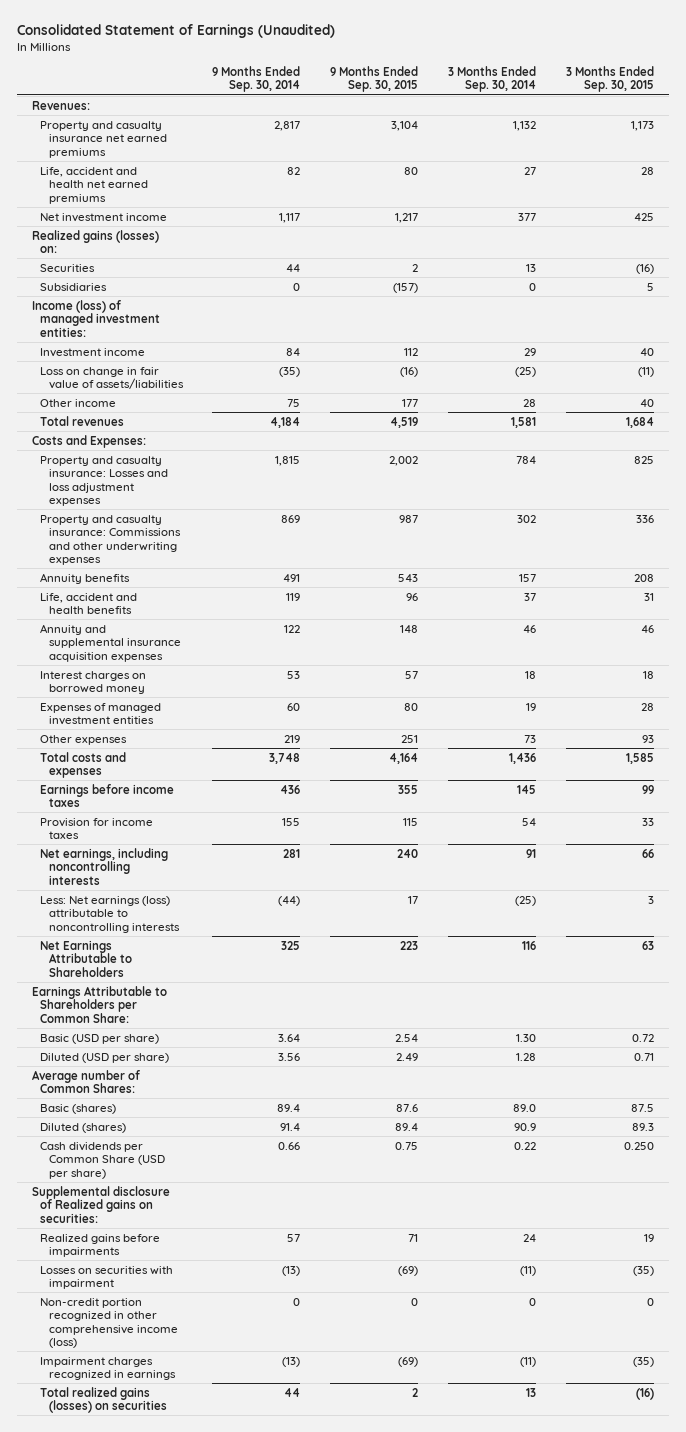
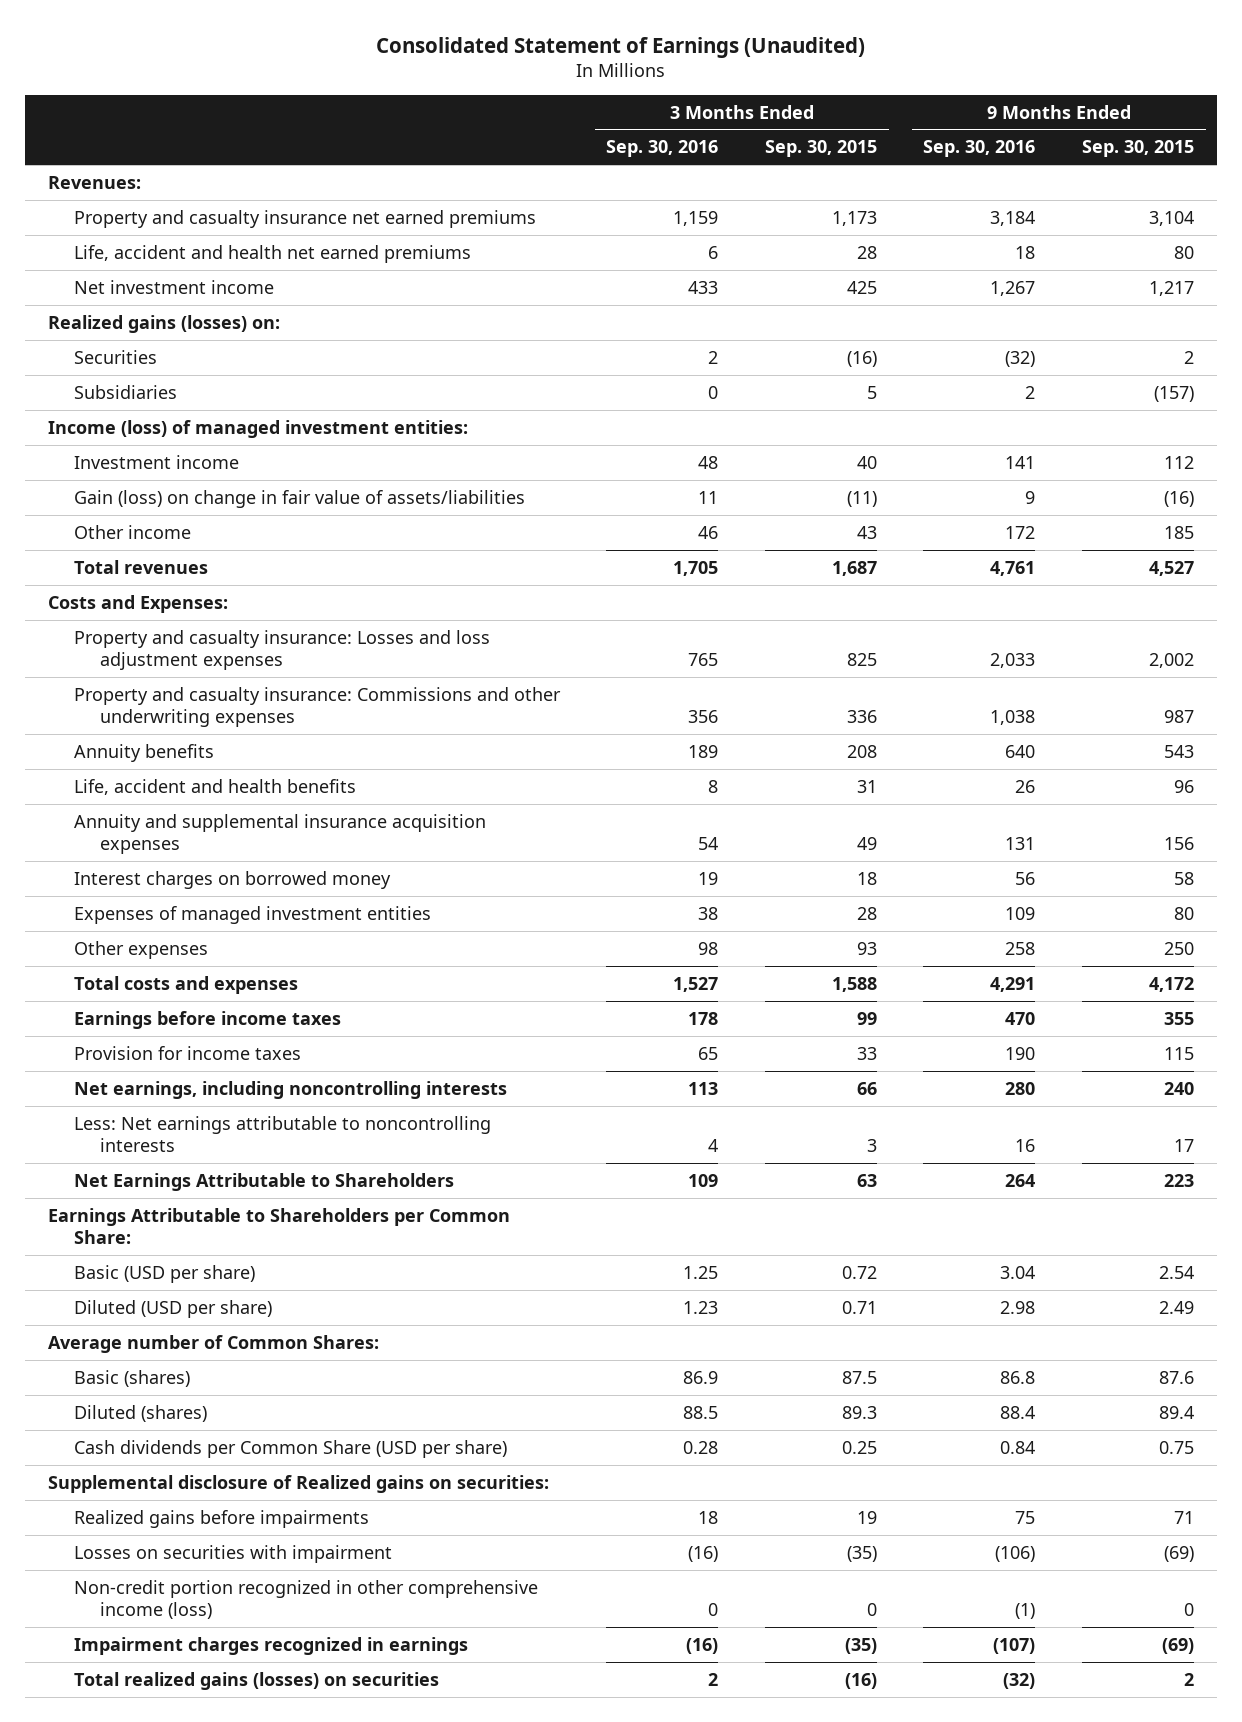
[212,65,301,93] 9 Months Ended Sep. 30, 2014 -> none
[448,65,537,93] 3 Months Ended Sep. 30, 2014 -> none
none -> [606,140,719,158] Sep. 30, 2016
none -> [923,140,1036,158] Sep. 30, 2016
[40,366,184,390] Loss on change in fair value of assets/liabilities -> [74,489,526,508] Gain (loss) on change in fair value of assets/liabilities
[402,398,419,407] 177 -> [1163,525,1194,539] 185
[639,398,654,407] 40 -> [856,525,877,539] 43
[390,416,419,428] 4,519 -> [1148,560,1194,576] 4,527
[625,416,654,428] 1,684 -> [831,560,877,576] 1,687
[400,624,419,633] 148 -> [1163,837,1194,851] 156
[640,624,654,633] 46 -> [856,837,877,851] 49
[405,670,419,679] 57 -> [1173,871,1194,885] 58
[401,734,419,743] 251 -> [1163,941,1194,955] 250
[389,752,419,764] 4,164 -> [1148,976,1194,992] 4,172
[625,752,654,764] 1,585 -> [831,976,877,992] 1,588
[40,895,180,933] Less: Net earnings (loss) attributable to noncontrolling interests -> [74,1115,492,1153] Less: Net earnings attributable to noncontrolling interests
[623,1141,654,1150] 0.250 -> [841,1440,877,1454] 0.25

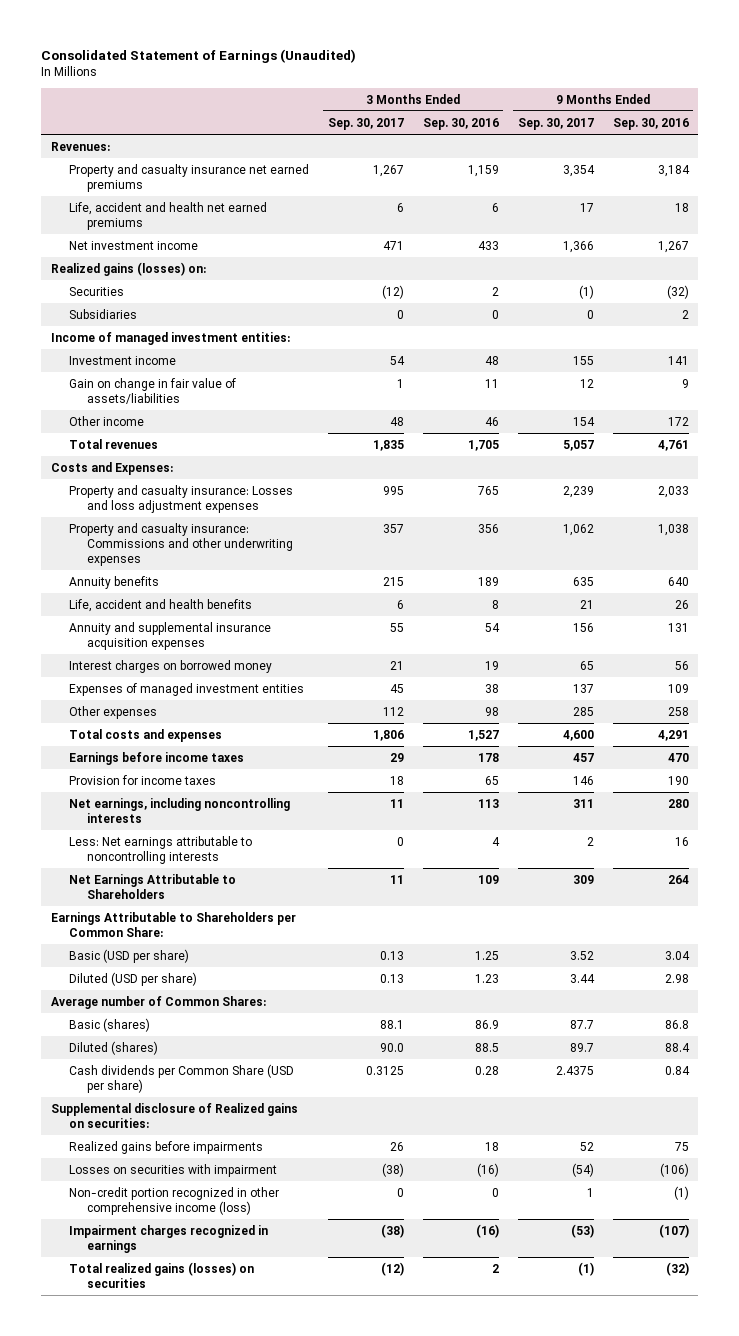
[764,140,877,158] Sep. 30, 2015 -> none
[1081,140,1194,158] Sep. 30, 2015 -> none
none -> [327,117,404,130] Sep. 30, 2017
none -> [517,117,594,130] Sep. 30, 2017
[48,419,469,438] Income (loss) of managed investment entities: -> [50,331,290,345] Income of managed investment entities:
[74,489,526,508] Gain (loss) on change in fair value of assets/liabilities -> [68,377,236,404] Gain on change in fair value of assets/liabilities

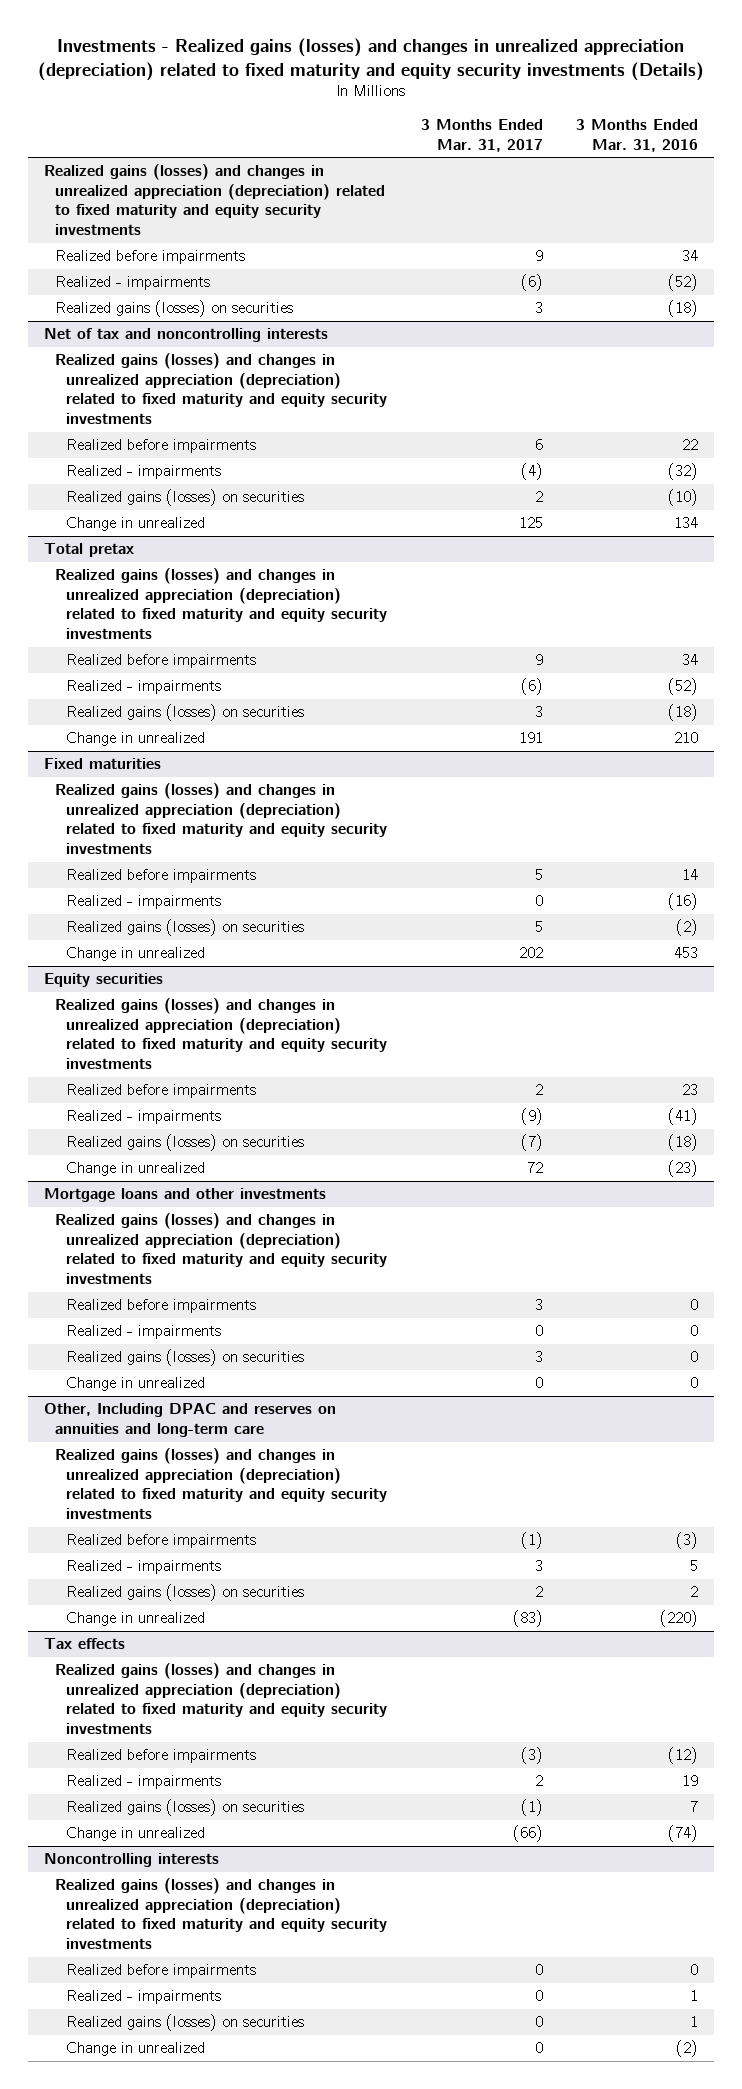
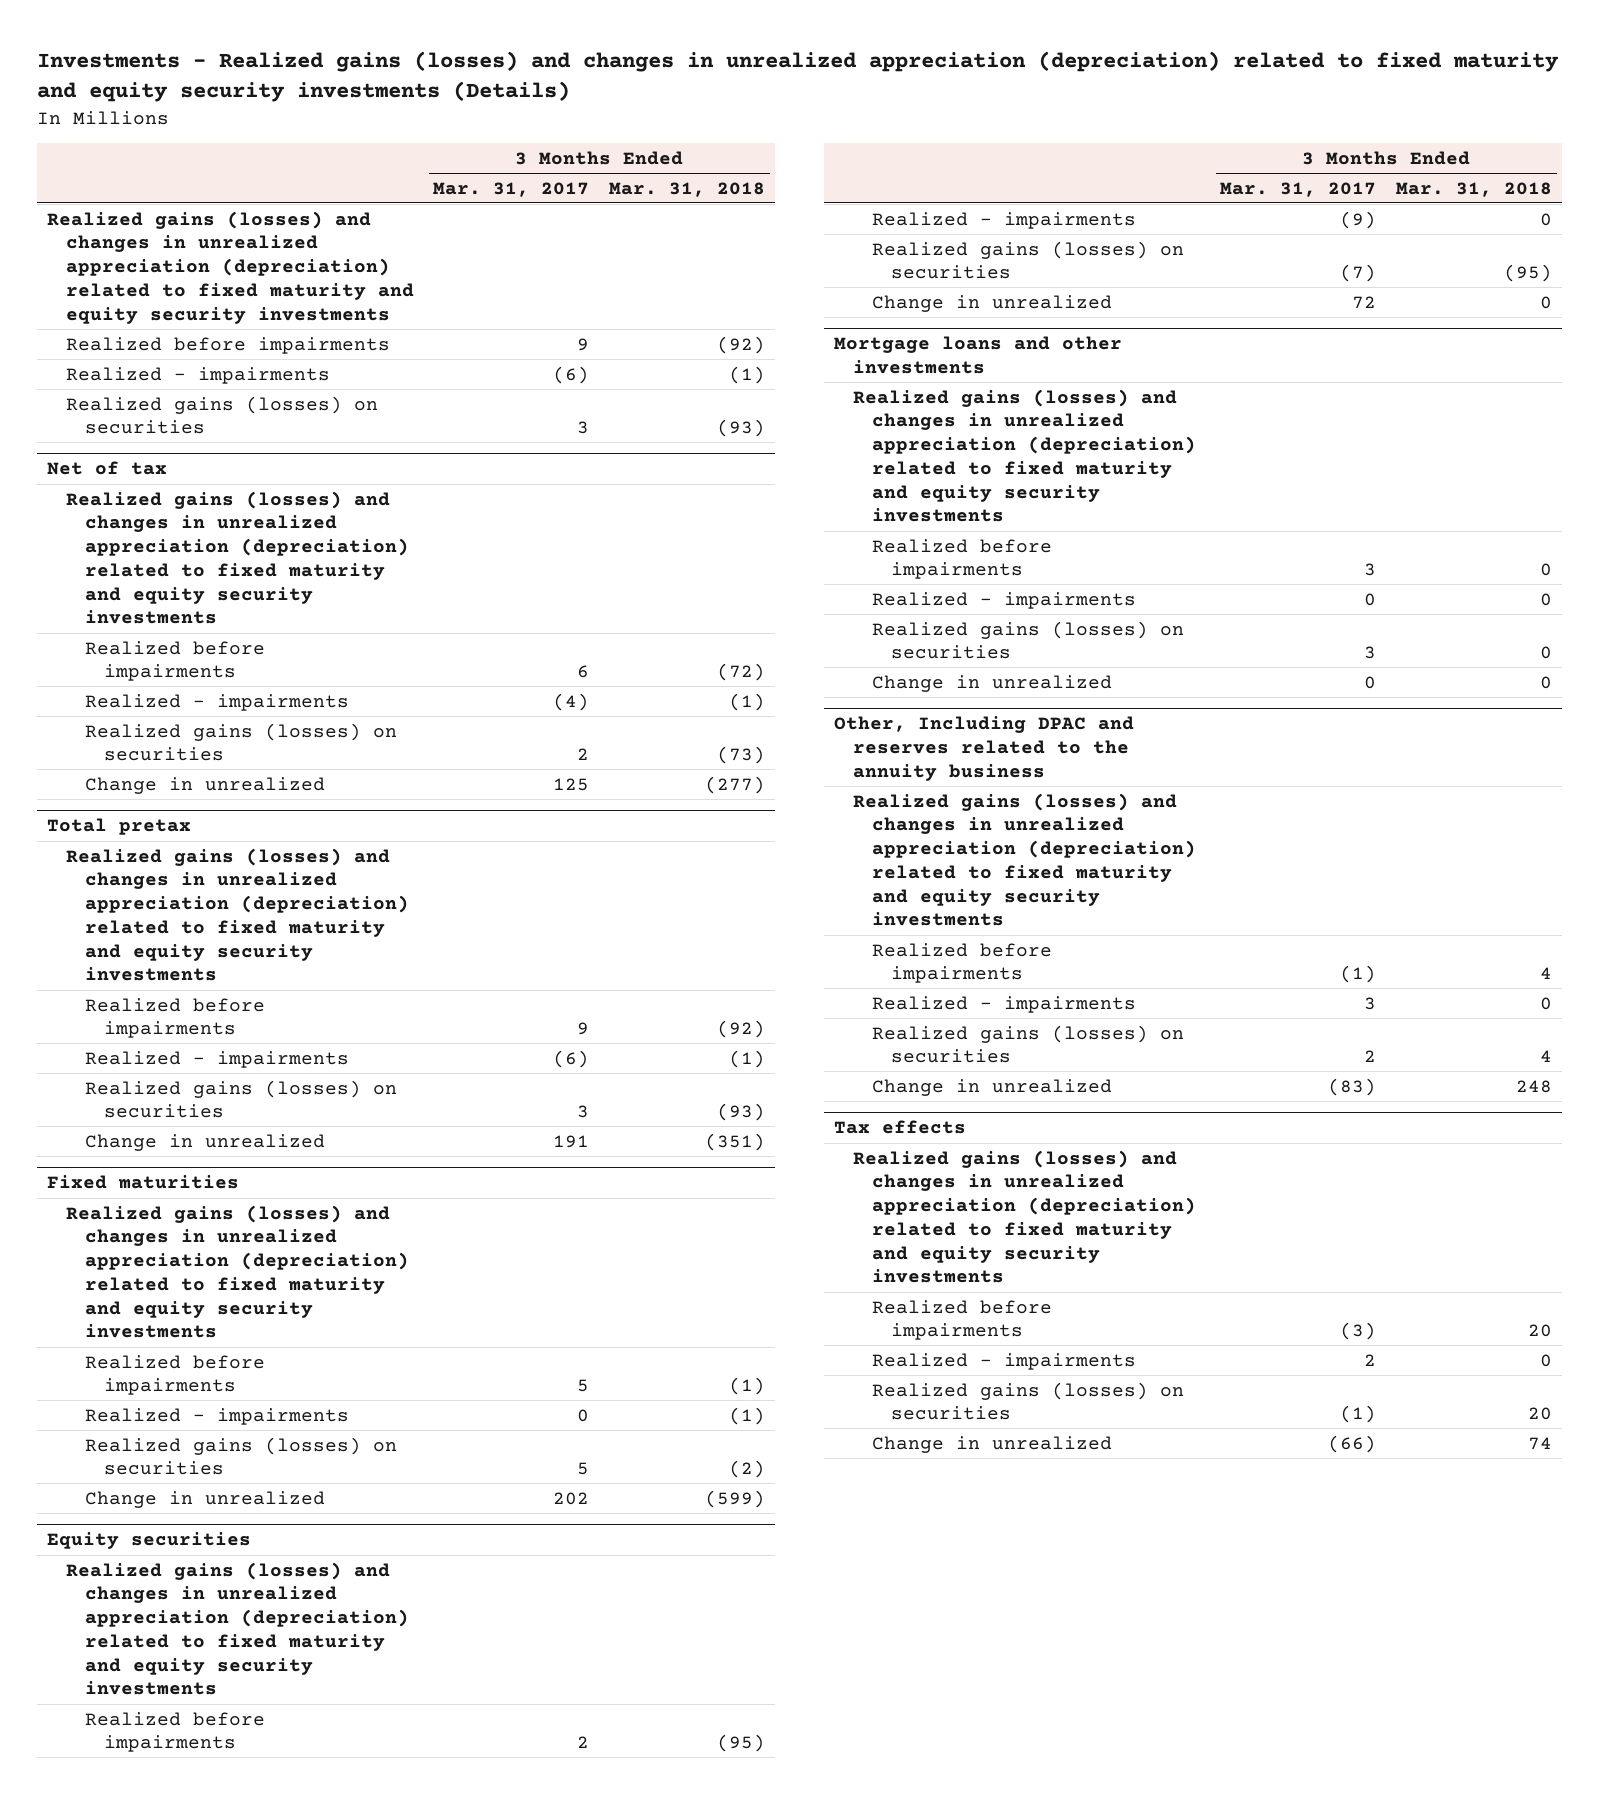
[575,118,698,152] 3 Months Ended Mar. 31, 2016 -> none
none -> [609,181,766,197] Mar. 31, 2018
[44,328,329,343] Net of tax and noncontrolling interests -> [46,461,167,476] Net of tax
[44,1403,337,1437] Other, Including DPAC and reserves on annuities and long-term care -> [833,716,1134,781] Other, Including DPAC and reserves related to the annuity business
[44,1853,220,1868] Noncontrolling interests -> none
[55,1878,388,1950] Realized gains (losses) and changes in unrealized appreciation (depreciation) related to fixed maturity and equity security investments -> none
[66,1964,257,1979] Realized before impairments -> none
[66,1990,222,2005] Realized - impairments -> none
[66,2014,305,2032] Realized gains (losses) on securities -> none
[66,2042,206,2057] Change in unrealized -> none

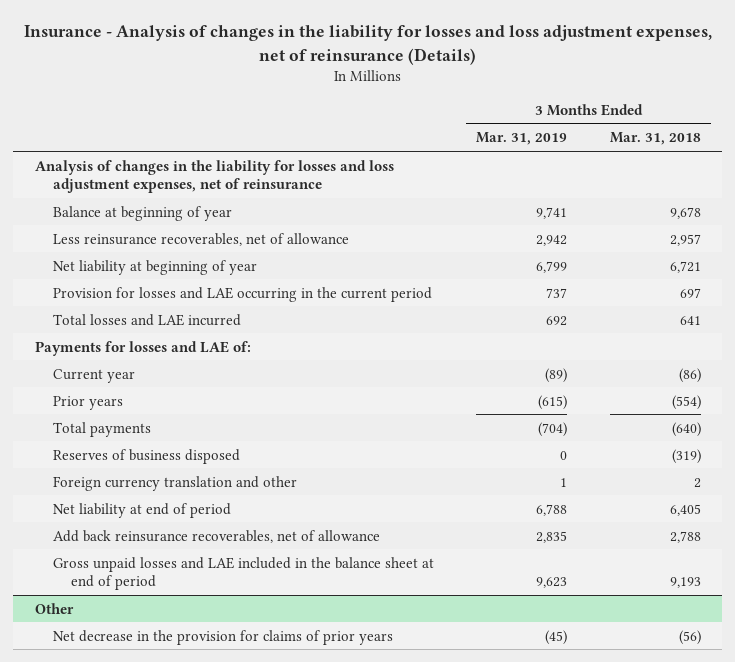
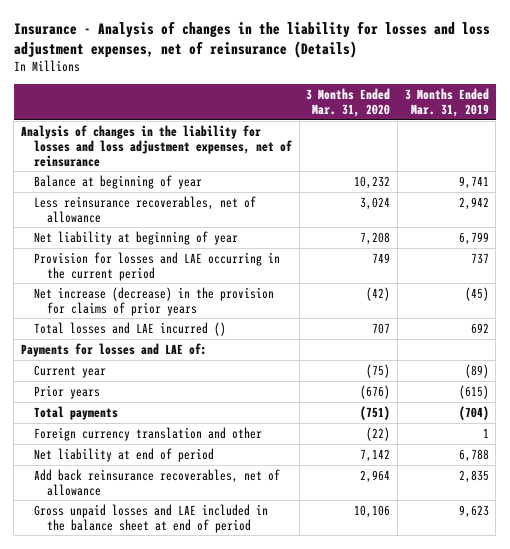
[609,132,701,146] Mar. 31, 2018 -> none
none -> [306,87,391,117] 3 Months Ended Mar. 31, 2020
none -> [33,286,274,316] Net increase (decrease) in the provision for claims of prior years
[52,313,241,326] Total losses and LAE incurred -> [33,321,226,336] Total losses and LAE incurred ()
[52,448,240,464] Reserves of business disposed -> none
[34,602,74,614] Other -> none
[52,629,393,645] Net decrease in the provision for claims of prior years -> none

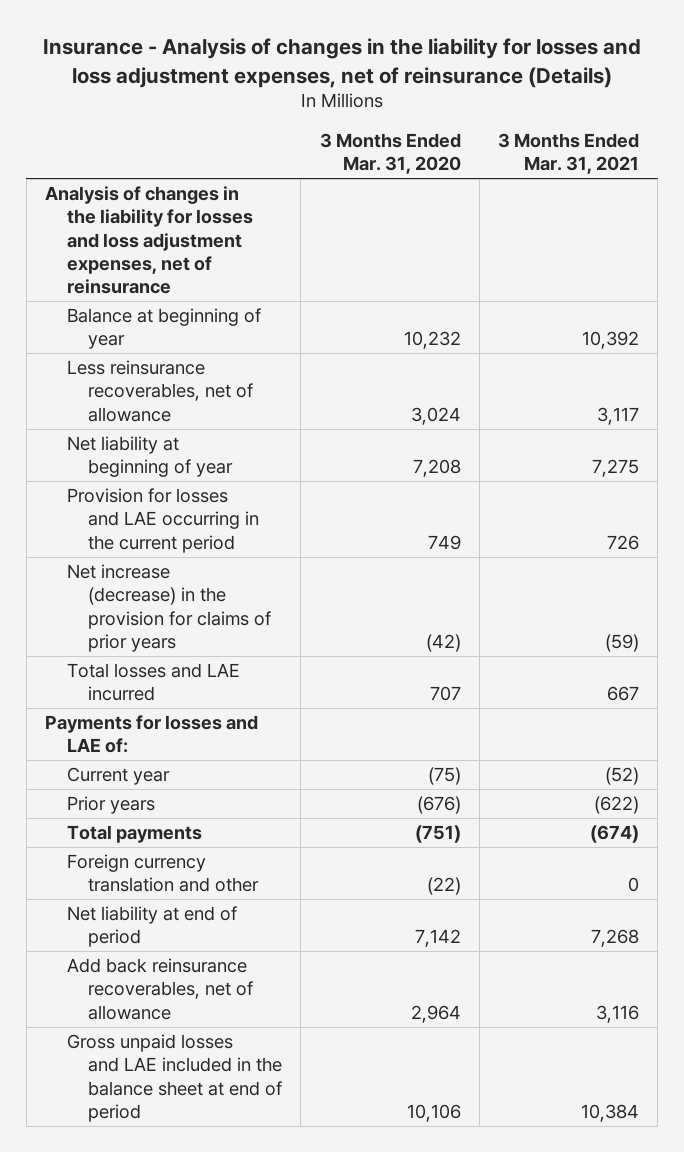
[404,87,489,117] 3 Months Ended Mar. 31, 2019 -> none
none -> [498,132,640,175] 3 Months Ended Mar. 31, 2021
[33,321,226,336] Total losses and LAE incurred () -> [66,662,240,702] Total losses and LAE incurred

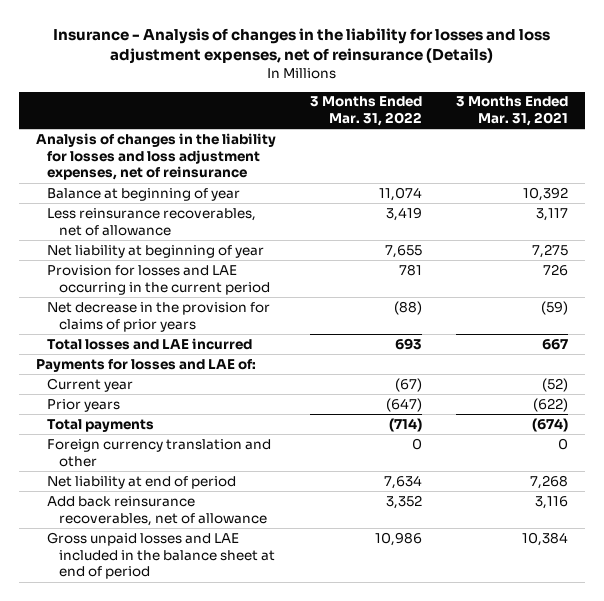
[319,132,461,175] 3 Months Ended Mar. 31, 2020 -> none
none -> [310,96,423,127] 3 Months Ended Mar. 31, 2022
[66,563,272,652] Net increase (decrease) in the provision for claims of prior years -> [47,301,271,332] Net decrease in the provision for claims of prior years

